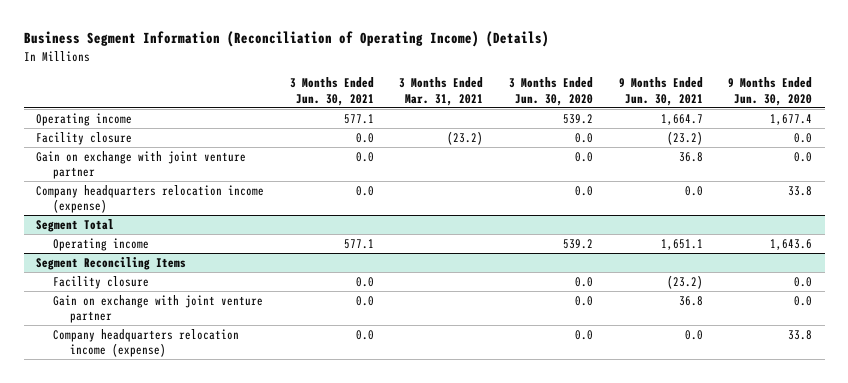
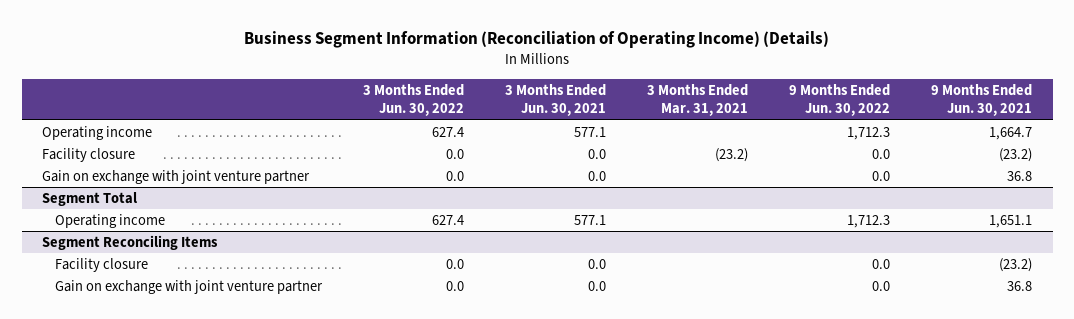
[508,77,593,106] 3 Months Ended Jun. 30, 2020 -> none
[728,77,813,106] 9 Months Ended Jun. 30, 2020 -> none
none -> [362,83,464,117] 3 Months Ended Jun. 30, 2022
none -> [788,83,890,117] 9 Months Ended Jun. 30, 2022
[36,185,265,214] Company headquarters relocation income (expense) -> none
[53,329,240,358] Company headquarters relocation income (expense) -> none

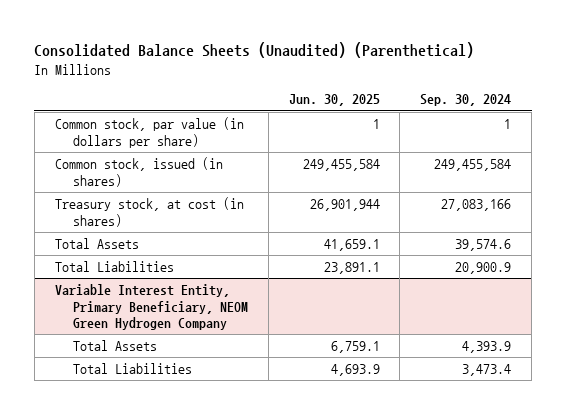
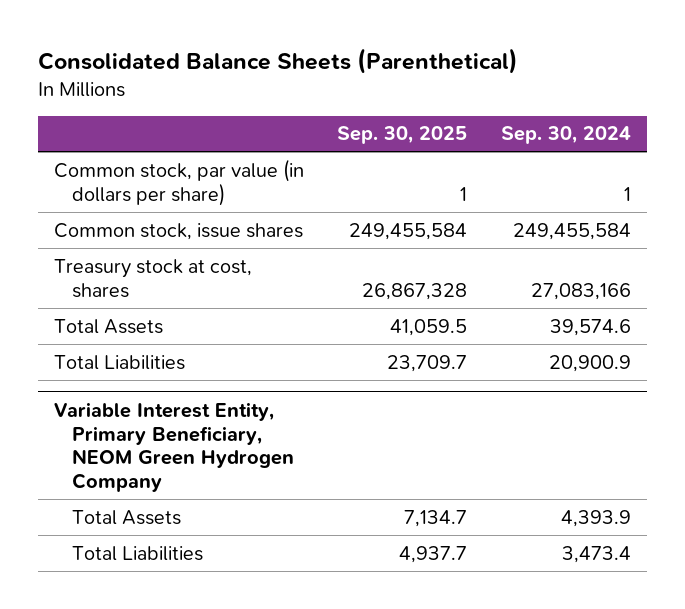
[34,42,475,59] Consolidated Balance Sheets (Unaudited) (Parenthetical) -> [37,47,518,74] Consolidated Balance Sheets (Parenthetical)
[288,94,380,107] Jun. 30, 2025 -> none
none -> [337,126,468,145] Sep. 30, 2025
[54,157,223,187] Common stock, issued (in shares) -> [54,222,304,240] Common stock, issue shares
[54,197,244,227] Treasury stock, at cost (in shares) -> [54,258,253,298] Treasury stock at cost, shares

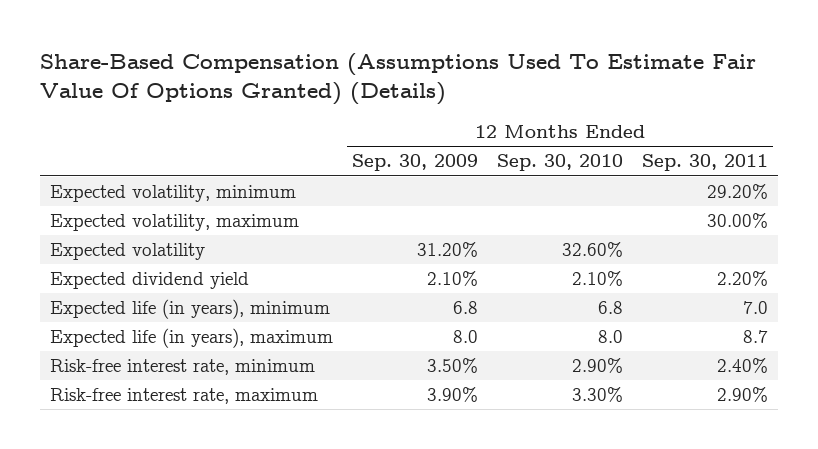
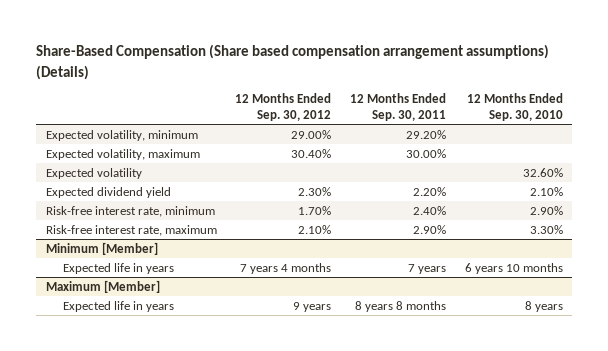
[40,53,757,106] Share-Based Compensation (Assumptions Used To Estimate Fair Value Of Options Granted) (Details) -> [36,44,550,80] Share-Based Compensation (Share based compensation arrangement assumptions) (Details)
[351,154,478,172] Sep. 30, 2009 -> none
none -> [235,93,332,121] 12 Months Ended Sep. 30, 2012
[49,299,330,320] Expected life (in years), minimum -> none
[49,328,333,349] Expected life (in years), maximum -> none
none -> [45,241,158,255] Minimum [Member]
none -> [62,262,174,274] Expected life in years
none -> [45,279,160,293] Maximum [Member]
none -> [62,300,174,312] Expected life in years

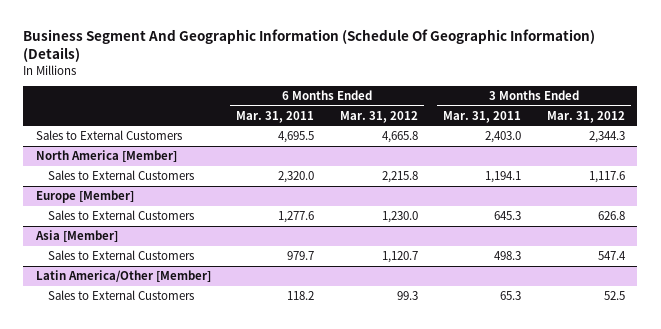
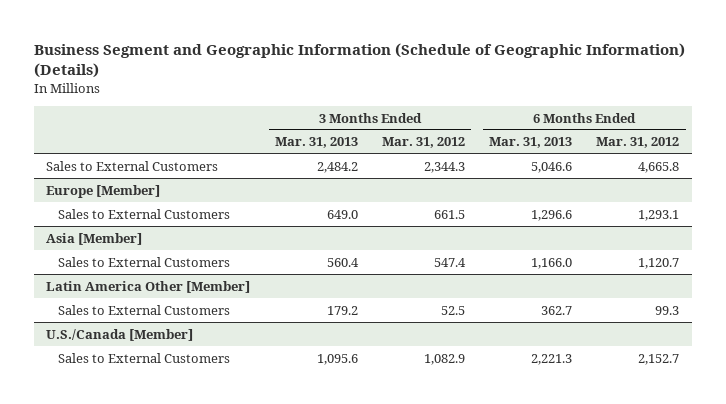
[23,29,596,63] Business Segment And Geographic Information (Schedule Of Geographic Information) (Details) -> [34,42,686,79] Business Segment and Geographic Information (Schedule of Geographic Information) (Details)
[236,110,315,123] Mar. 31, 2011 -> none
[443,110,522,123] Mar. 31, 2011 -> none
none -> [274,137,358,149] Mar. 31, 2013
none -> [489,137,573,149] Mar. 31, 2013
[35,150,177,163] North America [Member] -> none
[47,170,194,181] Sales to External Customers -> none
[381,211,418,224] 1,230.0 -> [638,209,680,221] 1,293.1
[597,211,625,221] 626.8 -> [433,209,465,219] 661.5
[35,270,211,283] Latin America/Other [Member] -> [46,280,251,293] Latin America Other [Member]
none -> [46,328,194,341] U.S./Canada [Member]
none -> [57,352,230,363] Sales to External Customers

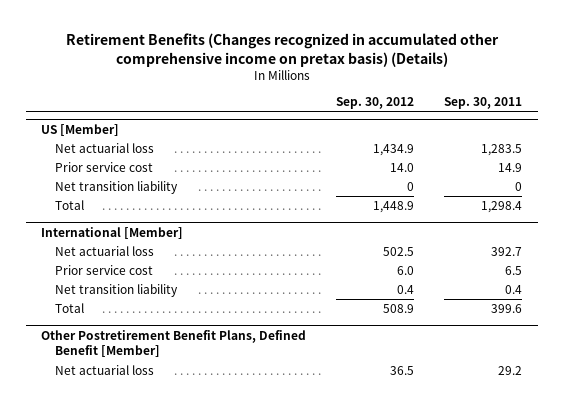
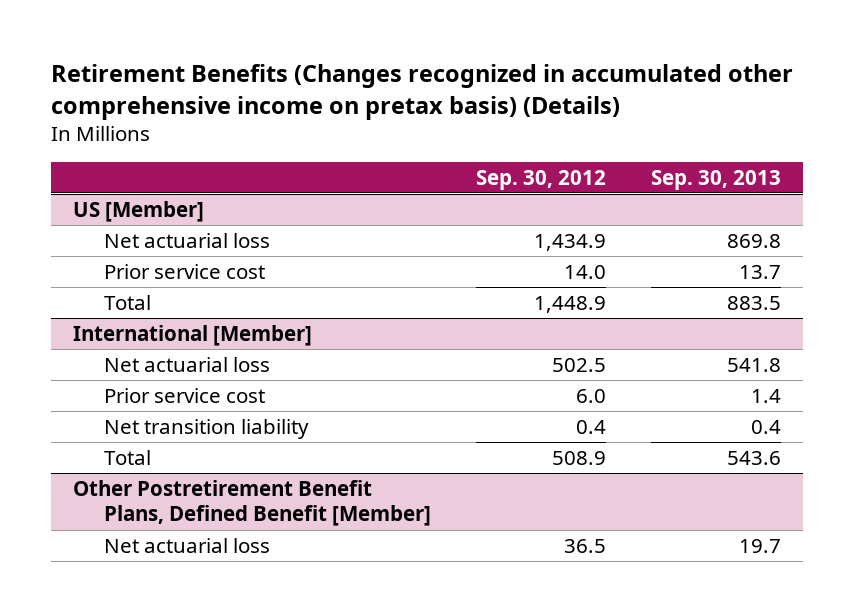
[444,97,523,110] Sep. 30, 2011 -> none
none -> [650,169,781,190] Sep. 30, 2013
[54,181,178,195] Net transition liability -> none

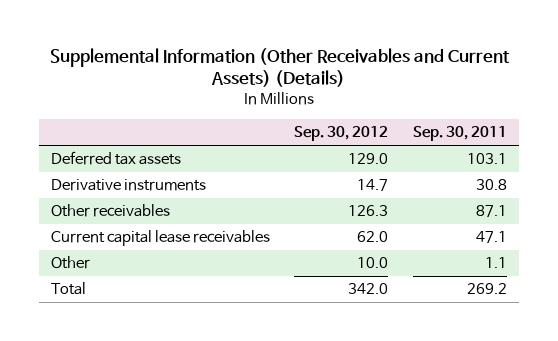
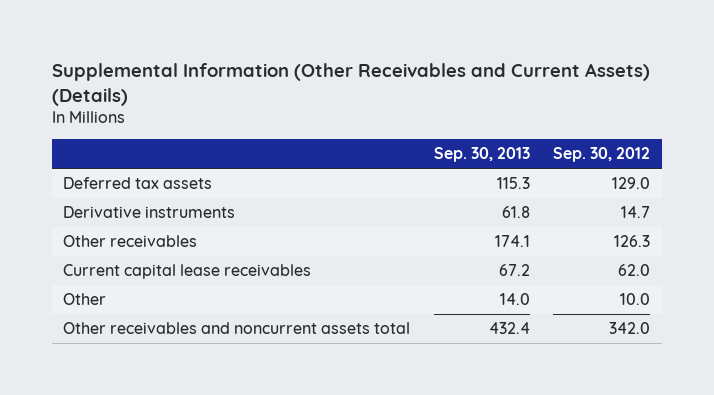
[412,126,507,142] Sep. 30, 2011 -> none
none -> [433,147,530,163] Sep. 30, 2013
[50,282,86,296] Total -> [63,322,411,335] Other receivables and noncurrent assets total

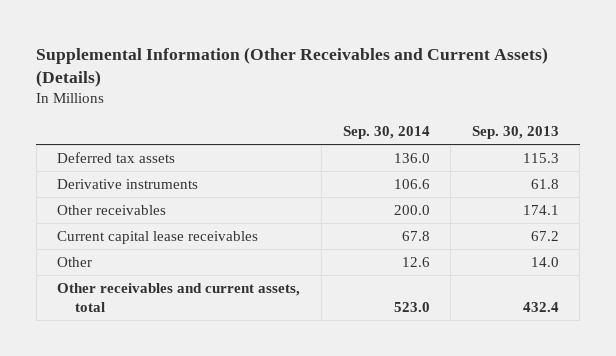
[553,147,651,163] Sep. 30, 2012 -> none
none -> [342,126,430,140] Sep. 30, 2014
[63,322,411,335] Other receivables and noncurrent assets total -> [57,282,301,313] Other receivables and current assets, total

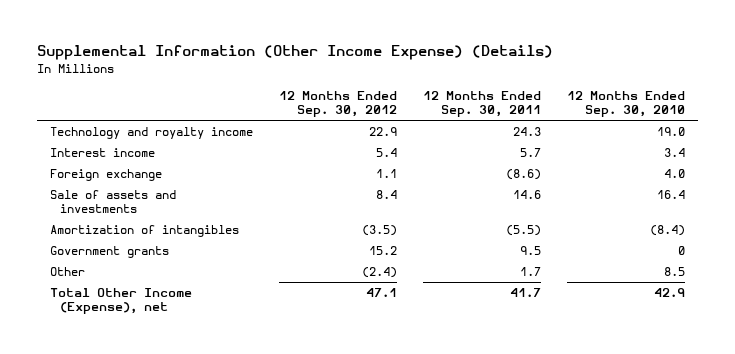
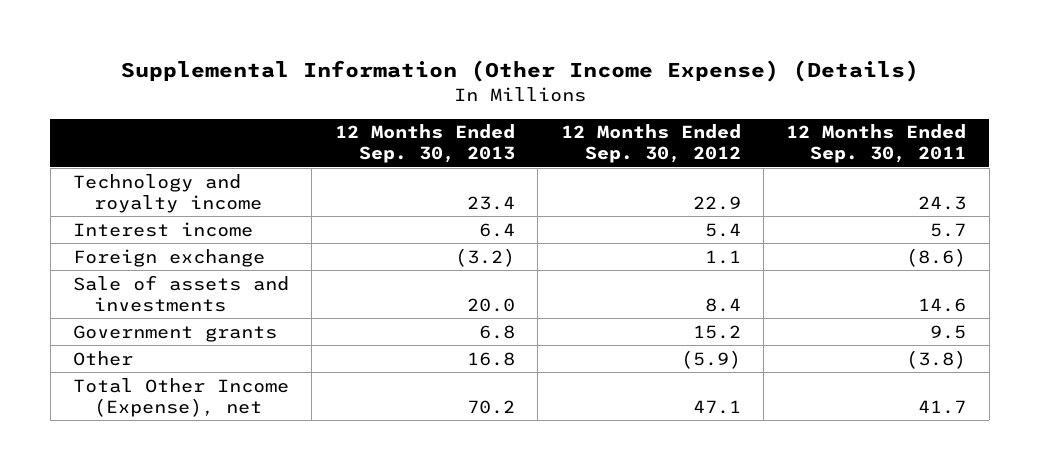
[566,91,685,118] 12 Months Ended Sep. 30, 2010 -> none
none -> [334,124,515,164] 12 Months Ended Sep. 30, 2013
[50,225,240,238] Amortization of intangibles -> none
[362,267,398,279] (2.4) -> [680,349,741,369] (5.9)
[520,267,542,277] 1.7 -> [906,349,967,369] (3.8)

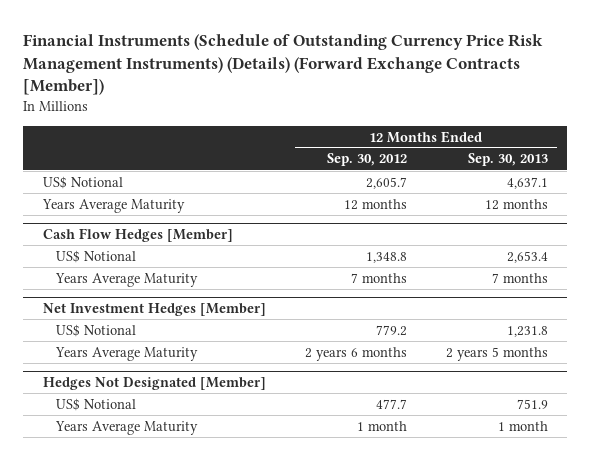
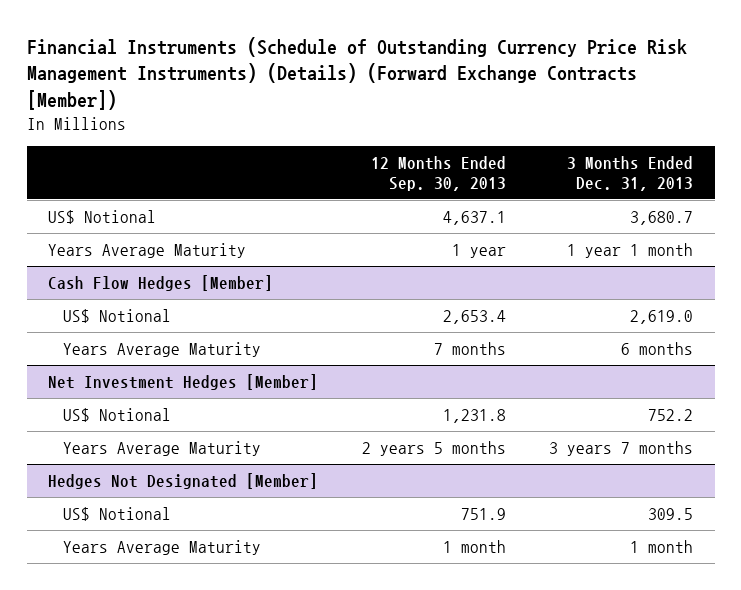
[326,153,407,167] Sep. 30, 2012 -> none
none -> [567,155,694,191] 3 Months Ended Dec. 31, 2013
[484,198,548,210] 12 months -> [451,244,506,259] 1 year

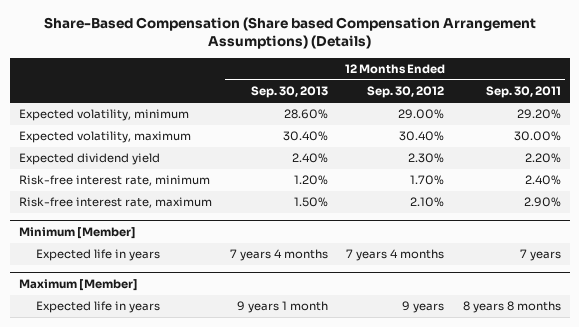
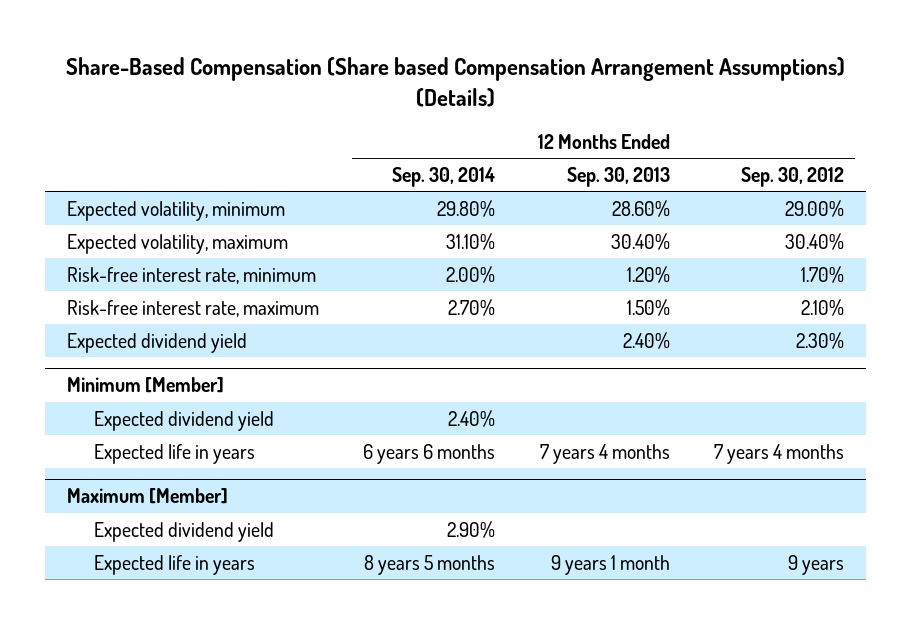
[485,86,561,99] Sep. 30, 2011 -> none
none -> [392,167,496,188] Sep. 30, 2014
[18,153,160,166] Expected dividend yield -> [67,332,248,353] Expected dividend yield
none -> [93,410,274,431] Expected dividend yield
none -> [93,521,274,542] Expected dividend yield

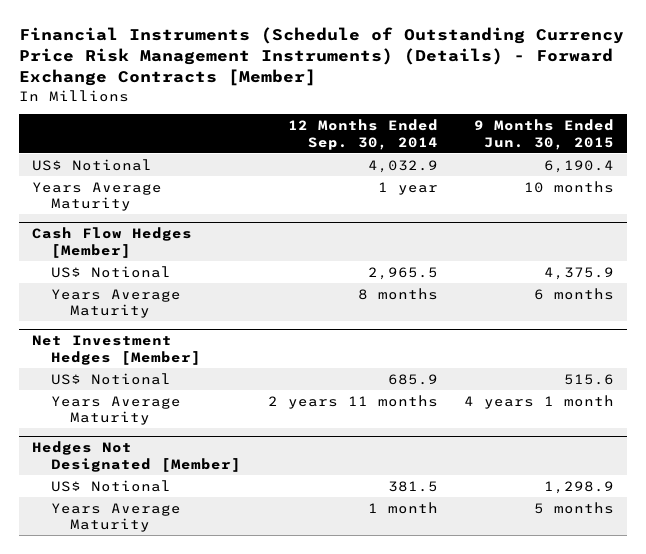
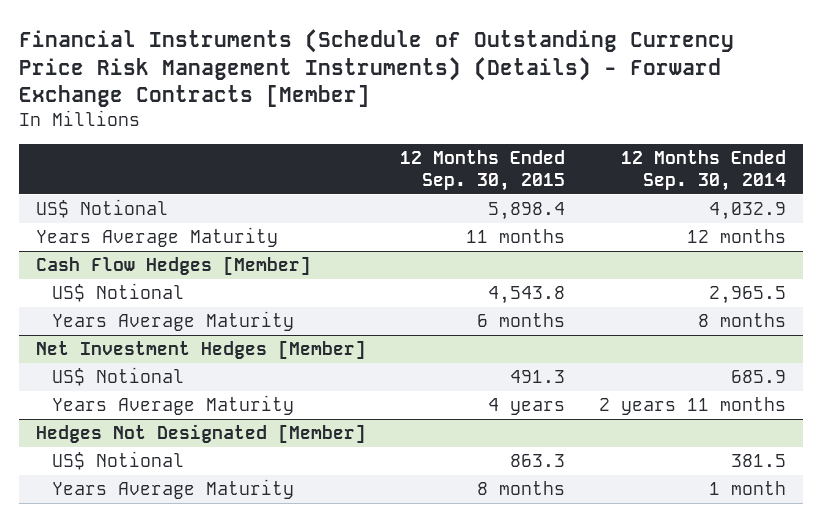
[474,119,615,150] 9 Months Ended Jun. 30, 2015 -> none
none -> [400,150,566,191] 12 Months Ended Sep. 30, 2015
[377,181,438,195] 1 year -> [686,229,786,244] 12 months

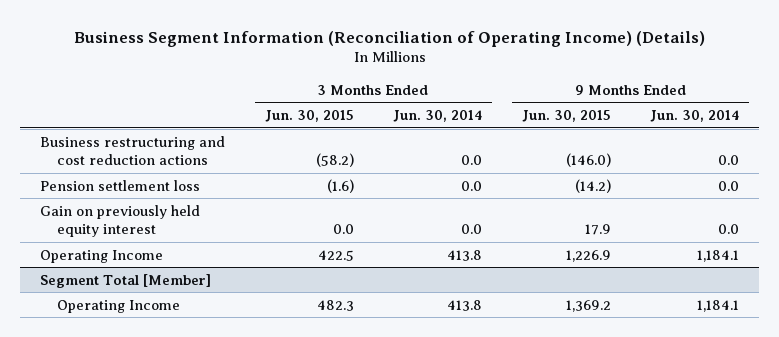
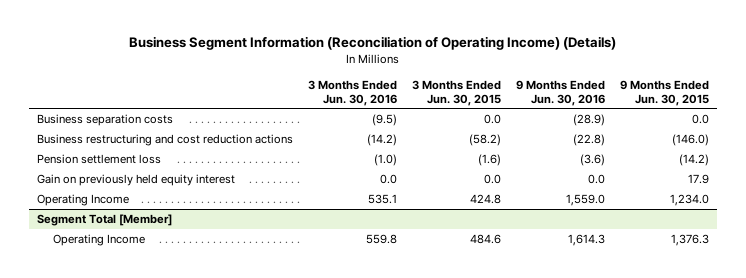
[393,109,483,122] Jun. 30, 2014 -> none
[650,109,740,122] Jun. 30, 2014 -> none
none -> [307,79,397,106] 3 Months Ended Jun. 30, 2016
none -> [516,79,606,106] 9 Months Ended Jun. 30, 2016
none -> [36,114,173,127] Business separation costs
[317,249,354,261] 422.5 -> [469,194,501,205] 424.8
[565,249,611,262] 1,226.9 -> [670,194,710,207] 1,234.0
[316,299,354,311] 482.3 -> [469,234,501,245] 484.6
[565,299,611,312] 1,369.2 -> [671,234,710,247] 1,376.3

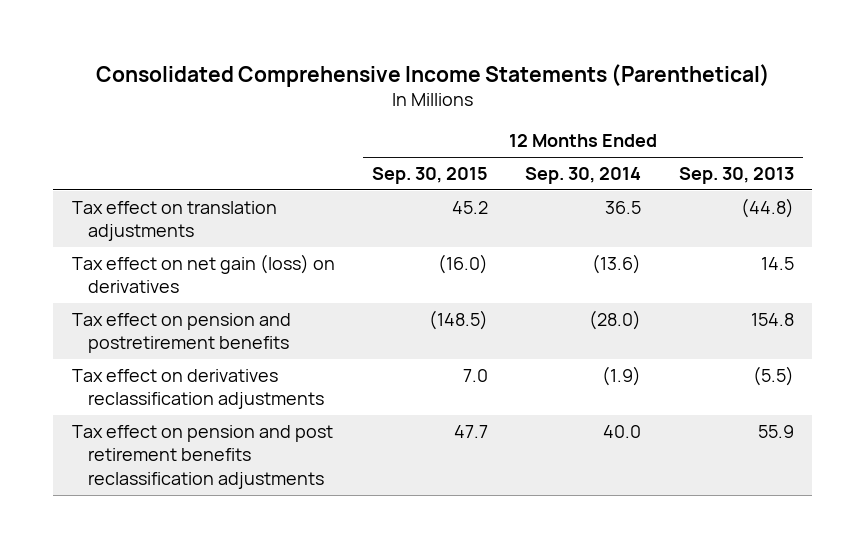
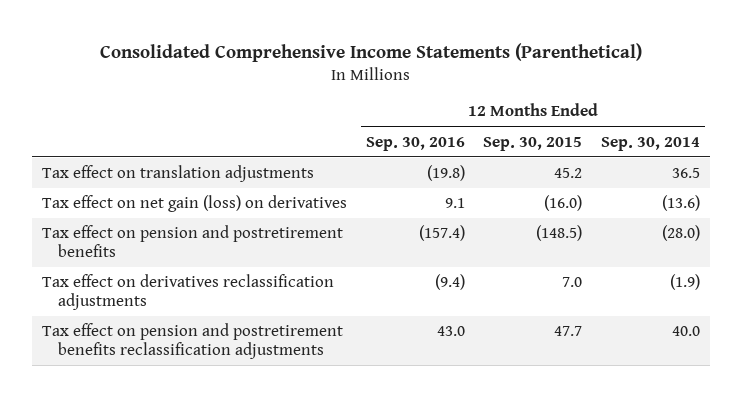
[678,167,794,185] Sep. 30, 2013 -> none
none -> [365,136,465,151] Sep. 30, 2016
[71,425,333,489] Tax effect on pension and post retirement benefits reclassification adjustments -> [41,323,343,360] Tax effect on pension and postretirement benefits reclassification adjustments

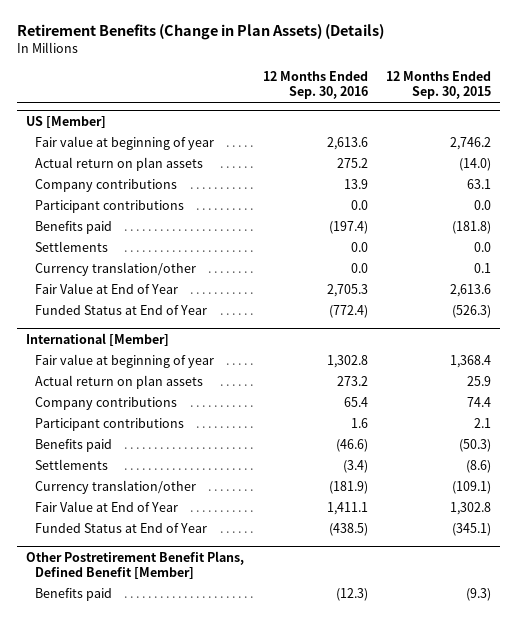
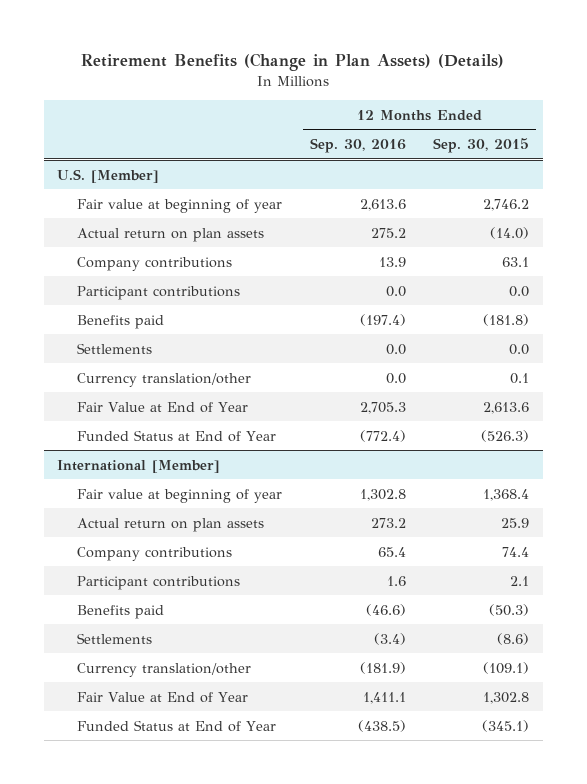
[26,115,107,128] US [Member] -> [57,168,160,183] U.S. [Member]
[26,550,245,580] Other Postretirement Benefit Plans, Defined Benefit [Member] -> none
[35,588,113,602] Benefits paid -> none

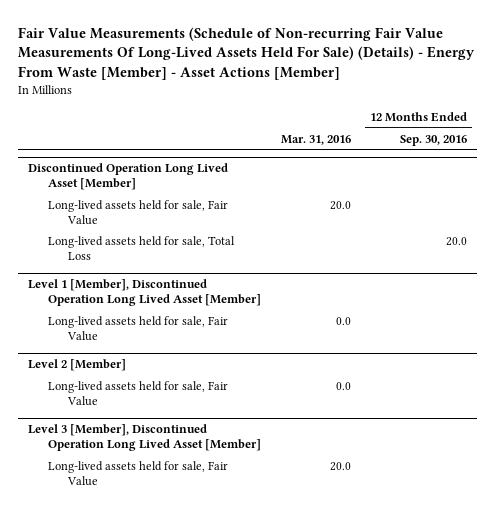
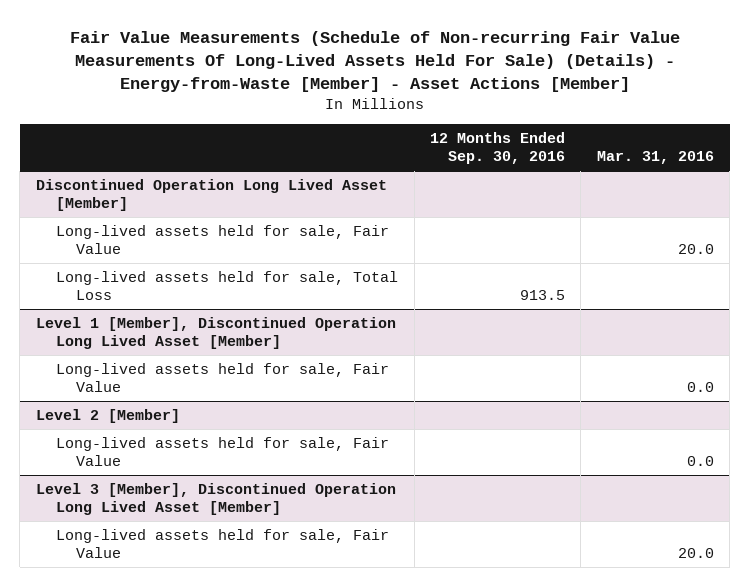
[18,26,476,80] Fair Value Measurements (Schedule of Non-recurring Fair Value Measurements Of Long-Lived Assets Held For Sale) (Details) - Energy From Waste [Member] - Asset Actions [Member] -> [69,30,680,93] Fair Value Measurements (Schedule of Non-recurring Fair Value Measurements Of Long-Lived Assets Held For Sale) (Details) - Energy-from-Waste [Member] - Asset Actions [Member]
[446,236,468,246] 20.0 -> [519,290,565,301] 913.5

